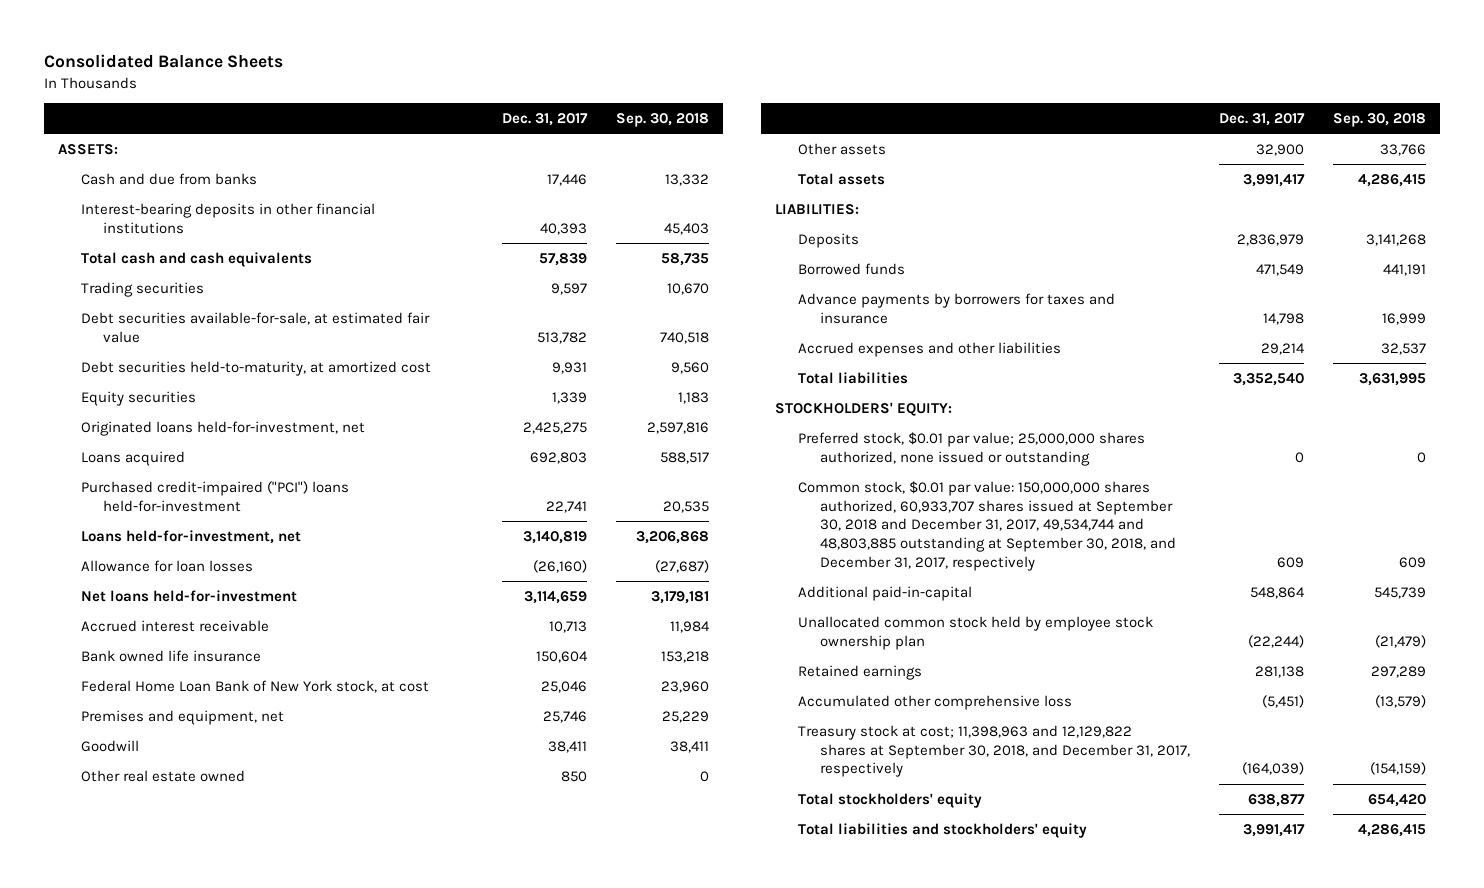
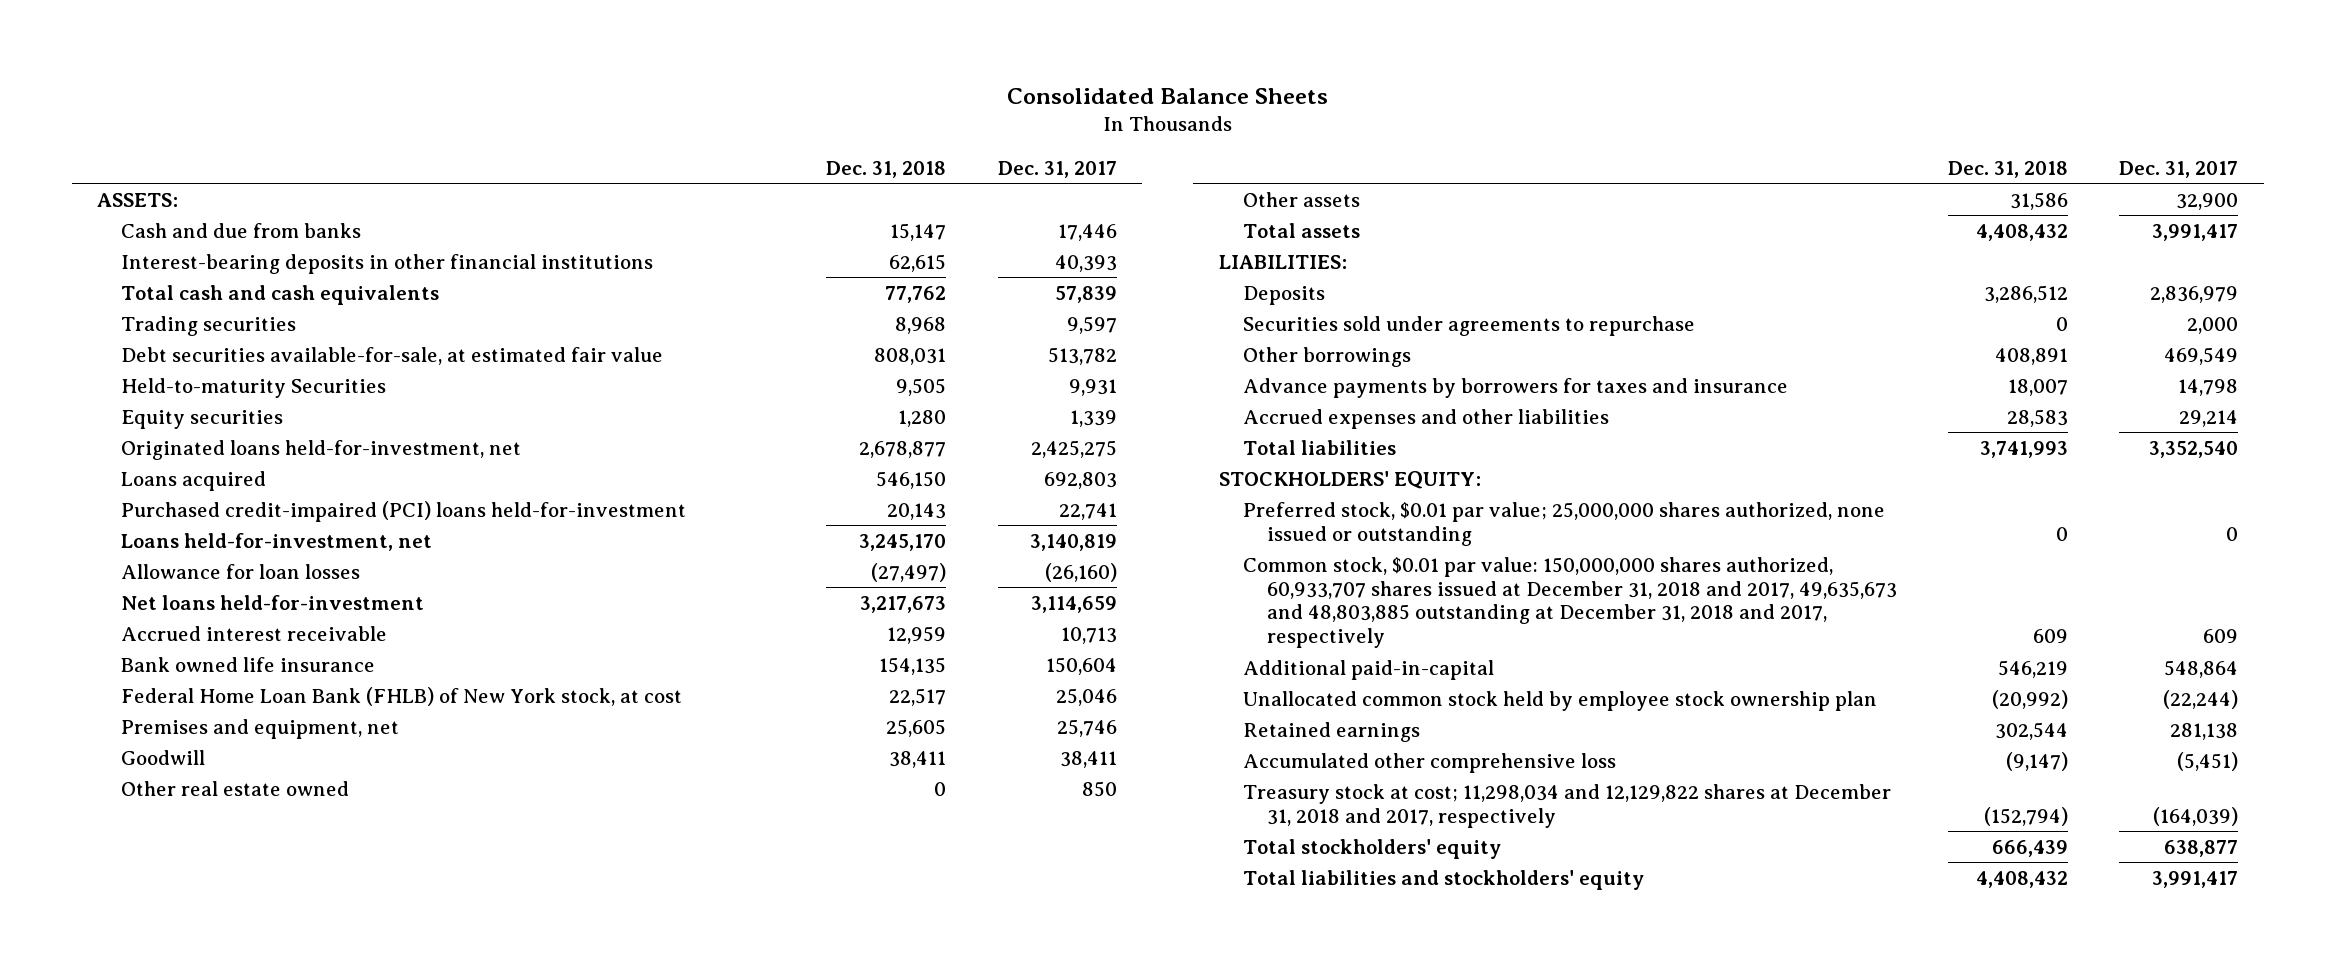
[615,112,709,127] Sep. 30, 2018 -> none
none -> [826,160,947,178] Dec. 31, 2018
[80,360,431,376] Debt securities held-to-maturity, at amortized cost -> [121,377,387,398] Held-to-maturity Securities
[80,480,349,512] Purchased credit-impaired ("PCI") loans held-for-investment -> [121,500,687,522] Purchased credit-impaired (PCI) loans held-for-investment
[80,679,429,693] Federal Home Loan Bank of New York stock, at cost -> [121,686,683,706] Federal Home Loan Bank (FHLB) of New York stock, at cost
[797,262,905,275] Borrowed funds -> none
none -> [1242,315,1695,336] Securities sold under agreements to repurchase
none -> [1242,346,1411,367] Other borrowings
[797,480,1177,571] Common stock, $0.01 par value: 150,000,000 shares authorized, 60,933,707 shares issued at September 30, 2018 and December 31, 2017, 49,534,744 and 48,803,885 outstanding at September 30, 2018, and December 31, 2017, respectively -> [1242,556,1897,649] Common stock, $0.01 par value: 150,000,000 shares authorized, 60,933,707 shares issued at December 31, 2018 and 2017, 49,635,673 and 48,803,885 outstanding at December 31, 2018 and 2017, respectively
[797,724,1191,778] Treasury stock at cost; 11,398,963 and 12,129,822 shares at September 30, 2018, and December 31, 2017, respectively -> [1242,783,1891,828] Treasury stock at cost; 11,298,034 and 12,129,822 shares at December 31, 2018 and 2017, respectively

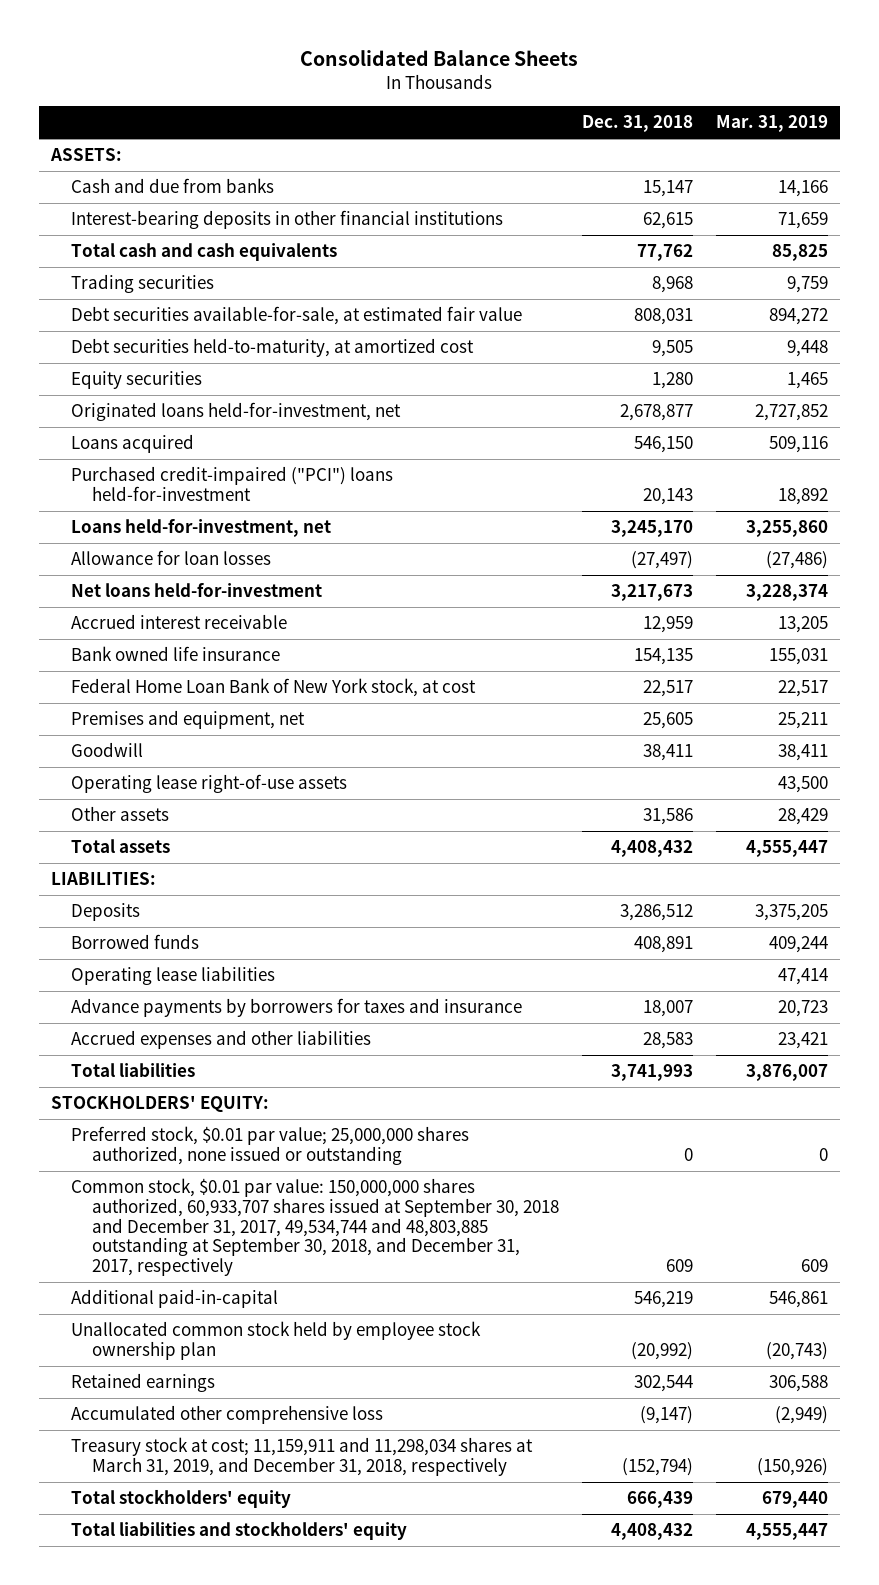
[997,160,1117,178] Dec. 31, 2017 -> none
none -> [716,115,829,133] Mar. 31, 2019
[121,377,387,398] Held-to-maturity Securities -> [71,338,475,358] Debt securities held-to-maturity, at amortized cost
[121,500,687,522] Purchased credit-impaired (PCI) loans held-for-investment -> [71,466,394,502] Purchased credit-impaired ("PCI") loans held-for-investment
[121,686,683,706] Federal Home Loan Bank (FHLB) of New York stock, at cost -> [71,678,477,698] Federal Home Loan Bank of New York stock, at cost
[121,780,350,796] Other real estate owned -> none
none -> [71,774,348,794] Operating lease right-of-use assets
[1242,315,1695,336] Securities sold under agreements to repurchase -> none
[1242,346,1411,367] Other borrowings -> [71,934,200,950] Borrowed funds
none -> [71,966,276,986] Operating lease liabilities
[1242,556,1897,649] Common stock, $0.01 par value: 150,000,000 shares authorized, 60,933,707 shares issued at December 31, 2018 and 2017, 49,635,673 and 48,803,885 outstanding at December 31, 2018 and 2017, respectively -> [71,1178,559,1277] Common stock, $0.01 par value: 150,000,000 shares authorized, 60,933,707 shares issued at September 30, 2018 and December 31, 2017, 49,534,744 and 48,803,885 outstanding at September 30, 2018, and December 31, 2017, respectively
[1242,783,1891,828] Treasury stock at cost; 11,298,034 and 12,129,822 shares at December 31, 2018 and 2017, respectively -> [71,1437,534,1477] Treasury stock at cost; 11,159,911 and 11,298,034 shares at March 31, 2019, and December 31, 2018, respectively

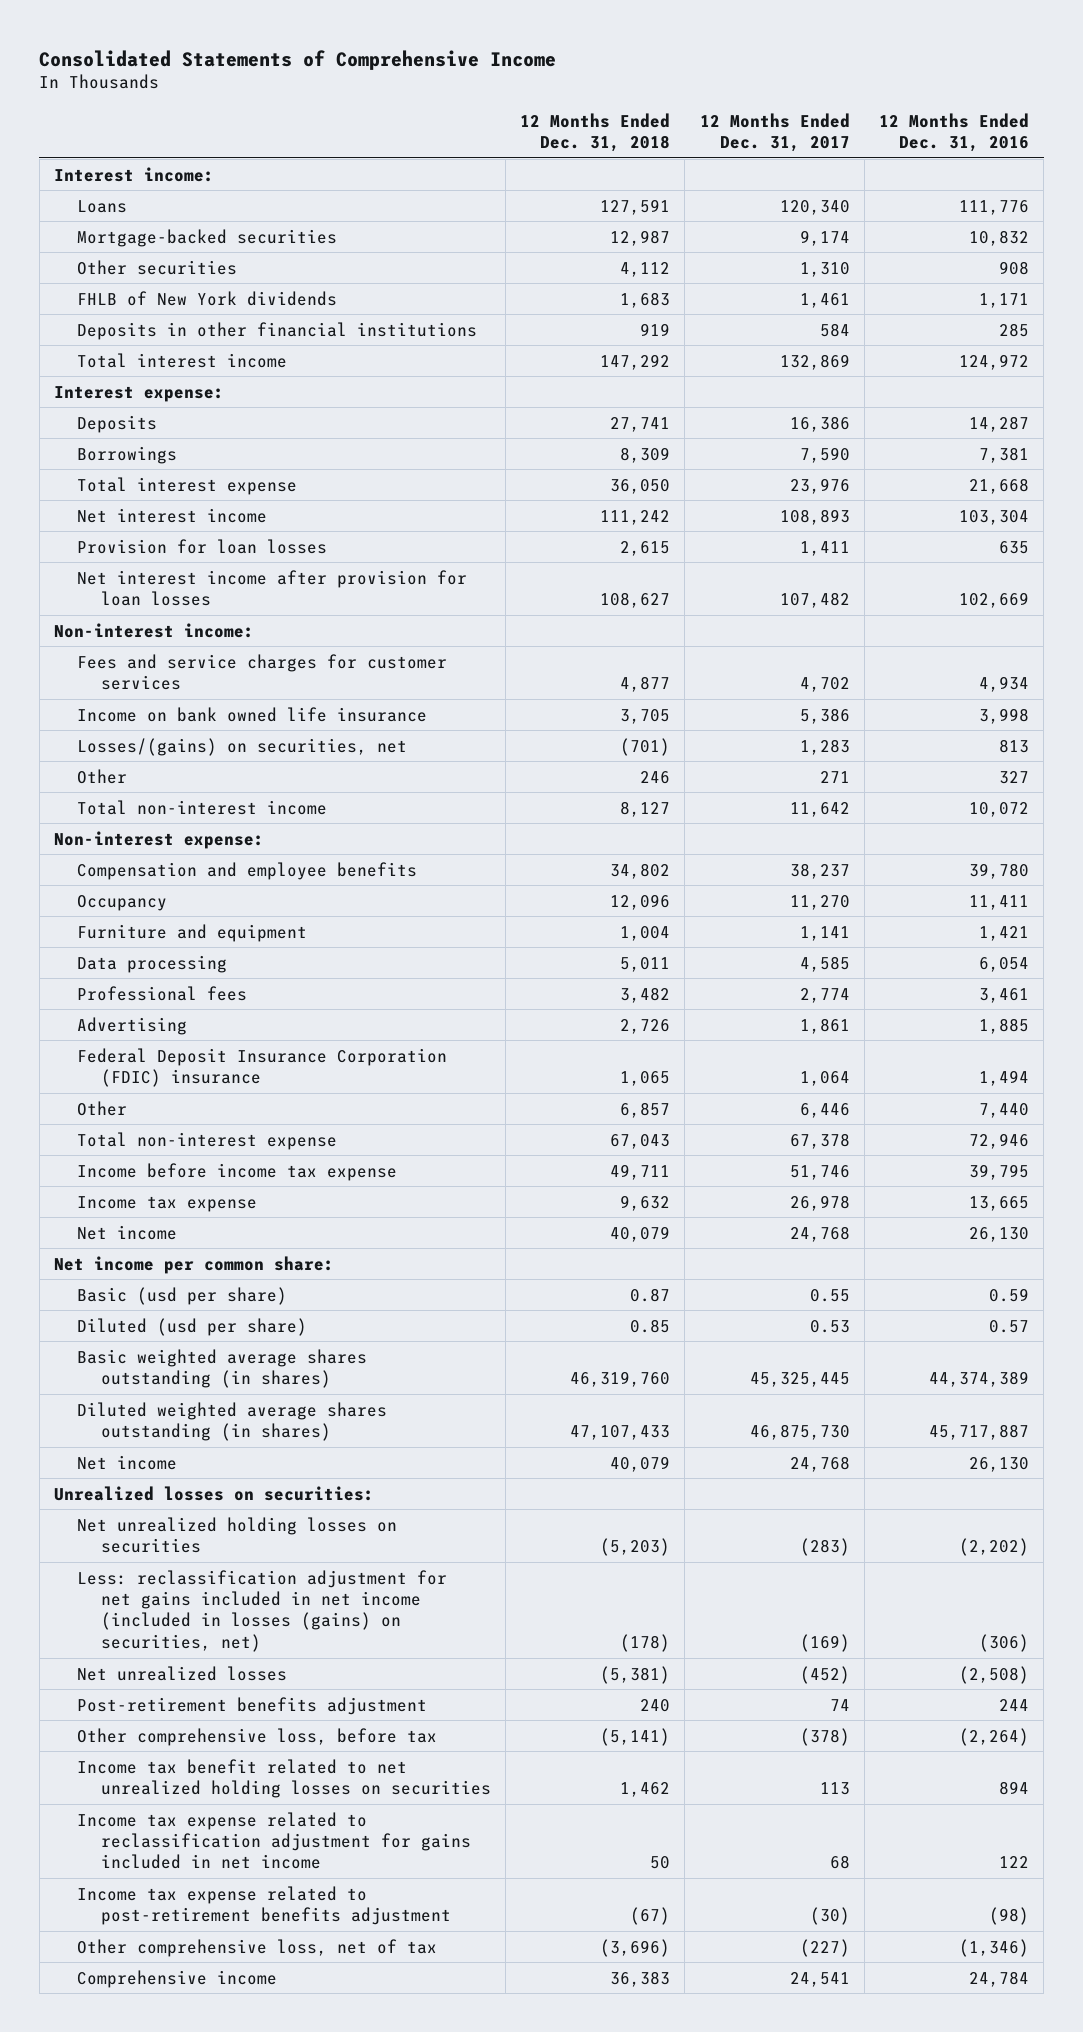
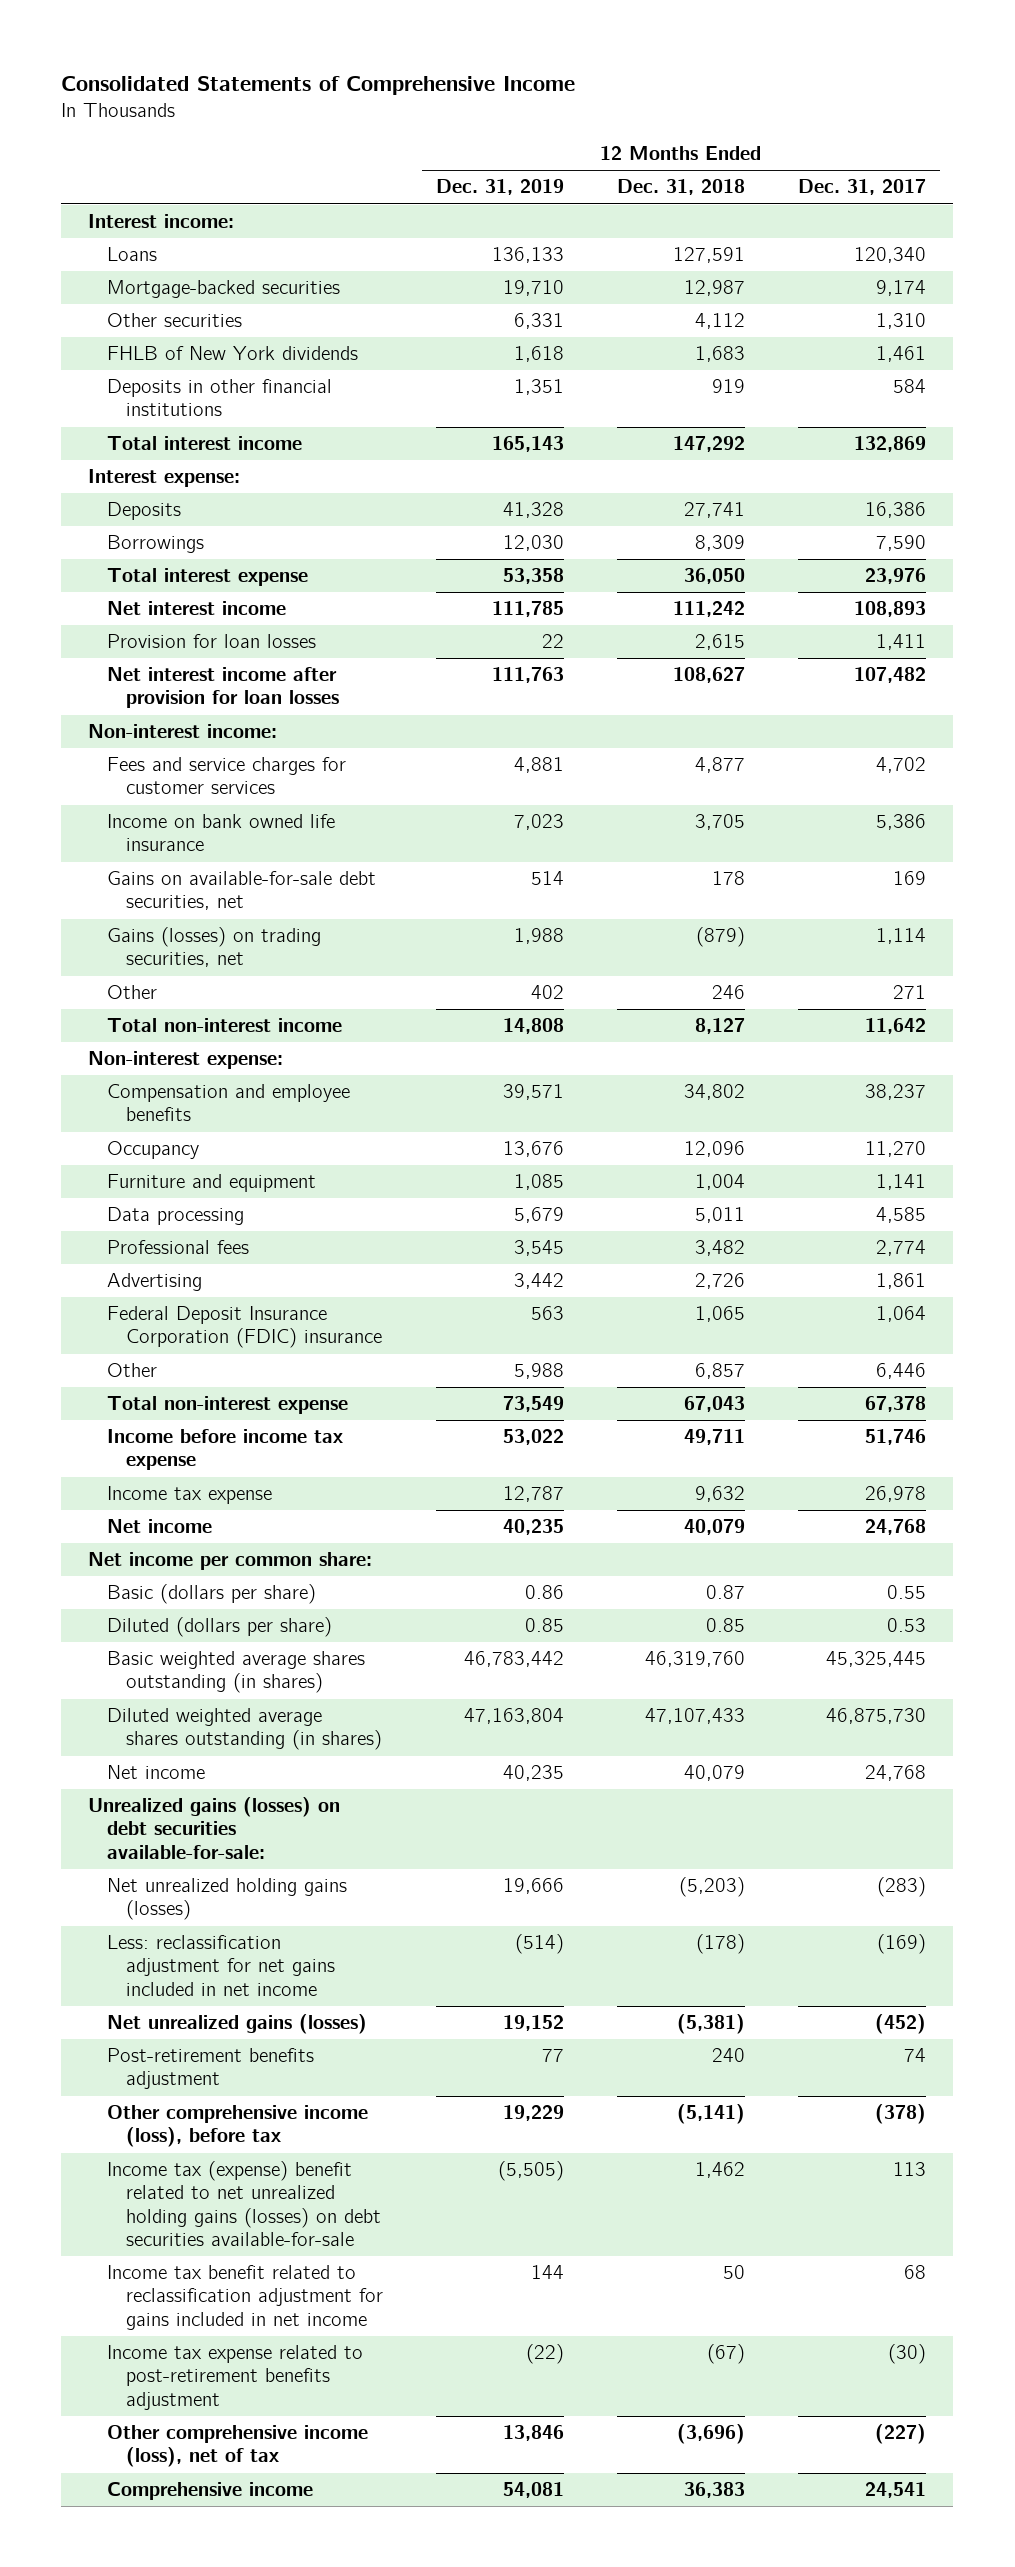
[879,112,1030,153] 12 Months Ended Dec. 31, 2016 -> none
none -> [435,179,564,196] Dec. 31, 2019
none -> [106,871,376,911] Gains on available-for-sale debt securities, net
[77,737,408,756] Losses/(gains) on securities, net -> [106,927,321,968] Gains (losses) on trading securities, net
[620,737,671,756] (701) -> [696,927,746,948] (879)
[799,738,850,755] 1,283 -> [876,928,927,945] 1,114
[77,1286,288,1305] Basic (usd per share) -> [106,1584,316,1605] Basic (dollars per share)
[77,1317,308,1336] Diluted (usd per share) -> [106,1617,332,1638] Diluted (dollars per share)
[53,1485,374,1501] Unrealized losses on securities: -> [88,1797,341,1859] Unrealized gains (losses) on debt securities available-for-sale:
[77,1516,398,1553] Net unrealized holding losses on securities -> [106,1878,347,1921] Net unrealized holding gains (losses)
[77,1569,448,1652] Less: reclassification adjustment for net gains included in net income (included in losses (gains) on securities, net) -> [106,1935,335,1996] Less: reclassification adjustment for net gains included in net income
[77,1665,288,1681] Net unrealized losses -> [106,2014,367,2035] Net unrealized gains (losses)
[77,1727,438,1746] Other comprehensive loss, before tax -> [106,2105,368,2148] Other comprehensive income (loss), before tax
[77,1758,491,1798] Income tax benefit related to net unrealized holding losses on securities -> [106,2161,381,2246] Income tax (expense) benefit related to net unrealized holding gains (losses) on debt securities available-for-sale
[77,1811,471,1870] Income tax expense related to reclassification adjustment for gains included in net income -> [106,2265,383,2330] Income tax benefit related to reclassification adjustment for gains included in net income
[77,1938,438,1957] Other comprehensive loss, net of tax -> [106,2425,368,2468] Other comprehensive income (loss), net of tax

